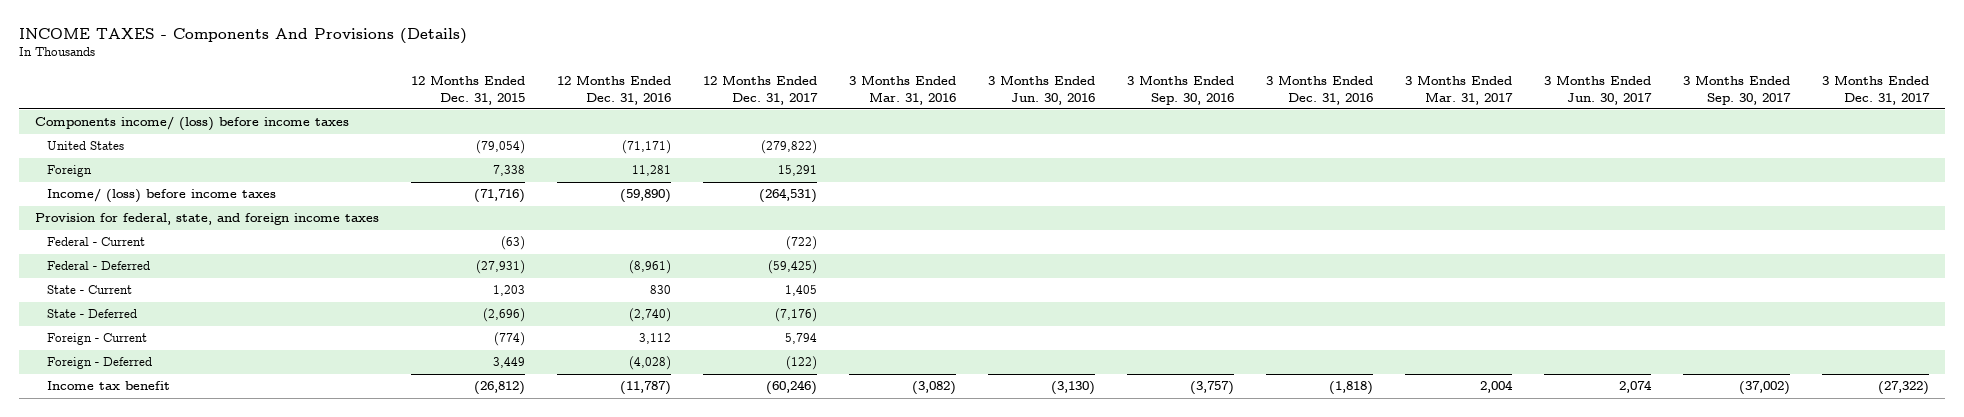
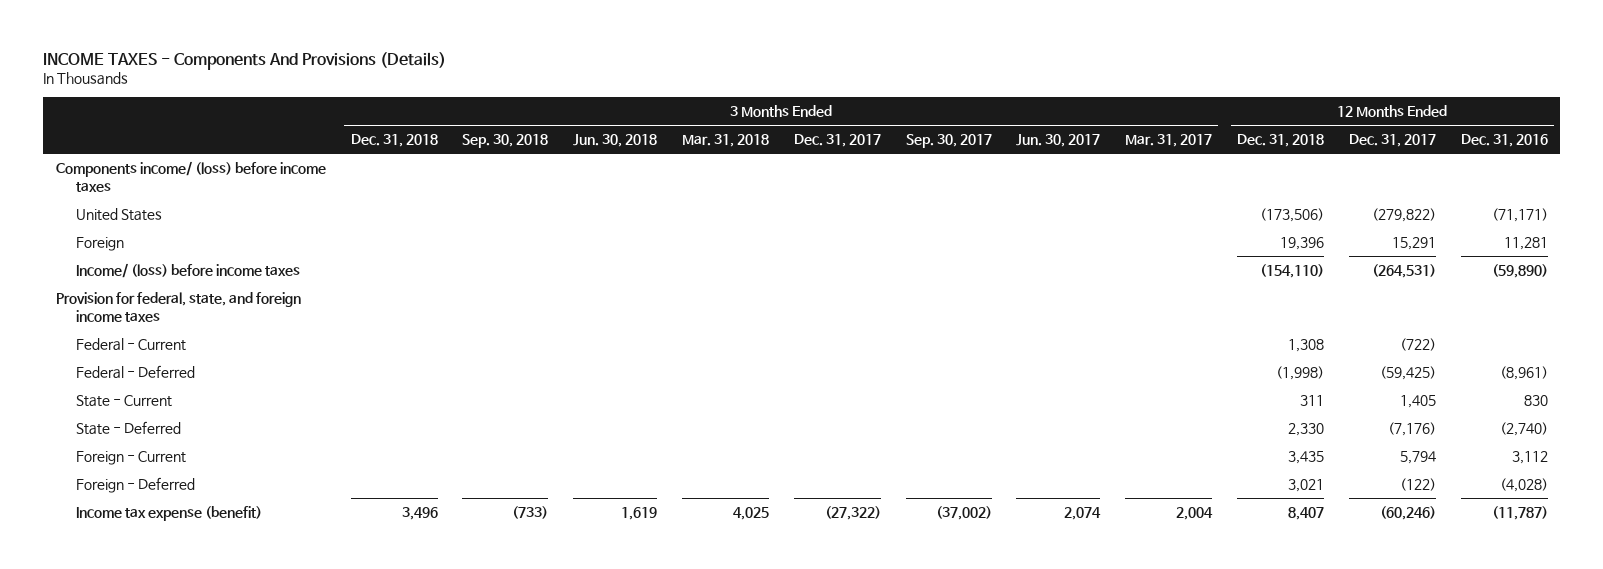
[410,75,525,105] 12 Months Ended Dec. 31, 2015 -> none
[849,75,957,105] 3 Months Ended Mar. 31, 2016 -> none
[988,75,1096,105] 3 Months Ended Jun. 30, 2016 -> none
[1127,75,1235,105] 3 Months Ended Sep. 30, 2016 -> none
[1266,75,1374,105] 3 Months Ended Dec. 31, 2016 -> none
none -> [350,134,438,148] Dec. 31, 2018
none -> [462,134,549,149] Sep. 30, 2018
none -> [573,134,658,148] Jun. 30, 2018
none -> [681,134,769,148] Mar. 31, 2018
none -> [1237,134,1325,148] Dec. 31, 2018
[47,381,171,391] Income tax benefit -> [75,506,262,522] Income tax expense (benefit)

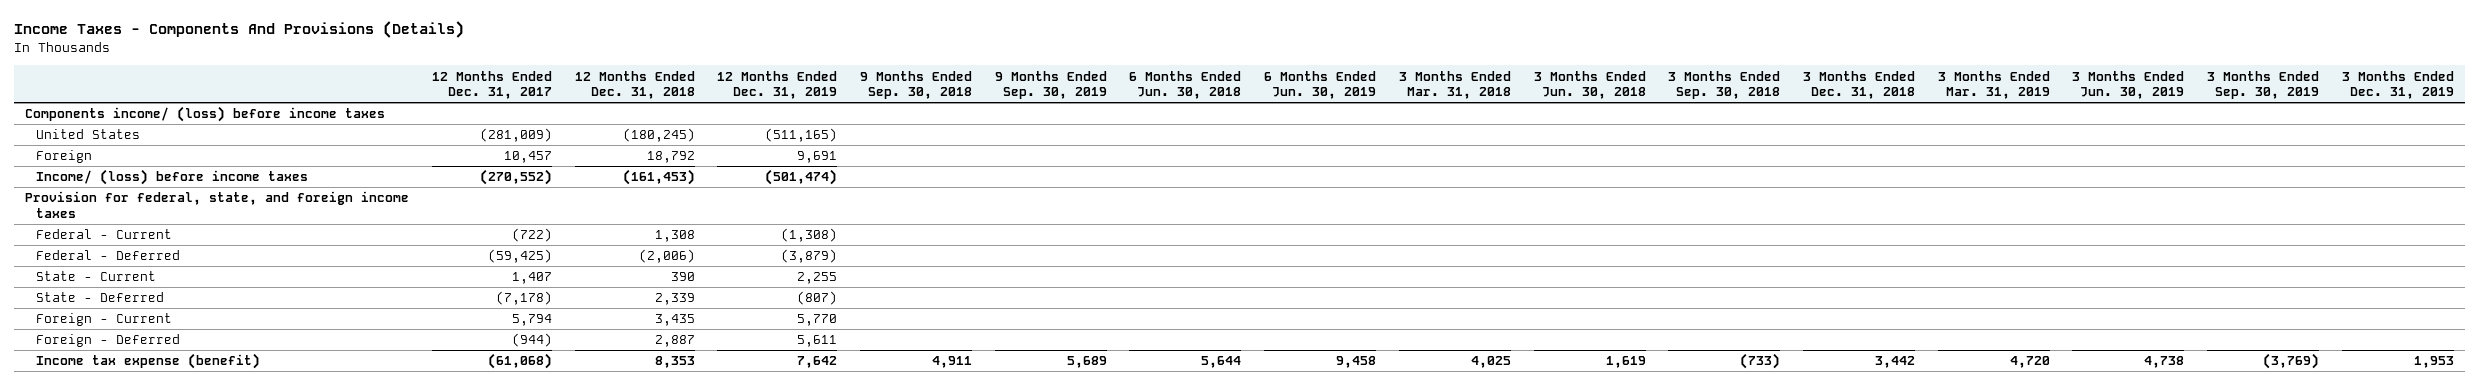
[43,51,447,70] INCOME TAXES - Components And Provisions (Details) -> [13,21,464,39] Income Taxes - Components And Provisions (Details)
[793,134,881,148] Dec. 31, 2017 -> none
[905,134,992,149] Sep. 30, 2017 -> none
[1016,134,1101,148] Jun. 30, 2017 -> none
[1125,134,1213,148] Mar. 31, 2017 -> none
[1460,134,1548,148] Dec. 31, 2016 -> none
none -> [717,70,838,100] 12 Months Ended Dec. 31, 2019
none -> [860,70,973,100] 9 Months Ended Sep. 30, 2018
none -> [994,70,1107,100] 9 Months Ended Sep. 30, 2019
none -> [1129,70,1242,100] 6 Months Ended Jun. 30, 2018
none -> [1264,70,1377,100] 6 Months Ended Jun. 30, 2019
none -> [1937,70,2050,100] 3 Months Ended Mar. 31, 2019
none -> [2072,70,2185,100] 3 Months Ended Jun. 30, 2019
none -> [2207,70,2320,100] 3 Months Ended Sep. 30, 2019
none -> [2341,70,2454,100] 3 Months Ended Dec. 31, 2019
[1260,208,1325,223] (173,506) -> [622,128,695,143] (180,245)
[1371,208,1436,223] (279,822) -> [479,128,552,143] (281,009)
[1280,237,1325,251] 19,396 -> [646,151,695,164] 18,792
[1391,237,1436,251] 15,291 -> [503,151,552,164] 10,457
[1260,264,1325,279] (154,110) -> [622,169,695,186] (161,453)
[1371,264,1436,279] (264,531) -> [479,169,552,186] (270,552)
[1276,366,1325,381] (1,998) -> [638,249,695,264] (2,006)
[1300,395,1325,407] 311 -> [670,272,695,282] 390
[1399,395,1436,409] 1,405 -> [511,272,552,285] 1,407
[1288,423,1325,437] 2,330 -> [654,293,695,306] 2,339
[1387,422,1436,437] (7,176) -> [495,291,552,306] (7,178)
[1288,479,1325,493] 3,021 -> [654,335,695,348] 2,887
[1399,478,1436,492] (122) -> [511,333,552,348] (944)
[401,507,438,521] 3,496 -> [1874,356,1915,369] 3,442
[1288,507,1325,521] 8,407 -> [654,356,695,369] 8,353
[1379,506,1436,521] (60,246) -> [487,353,552,370] (61,068)

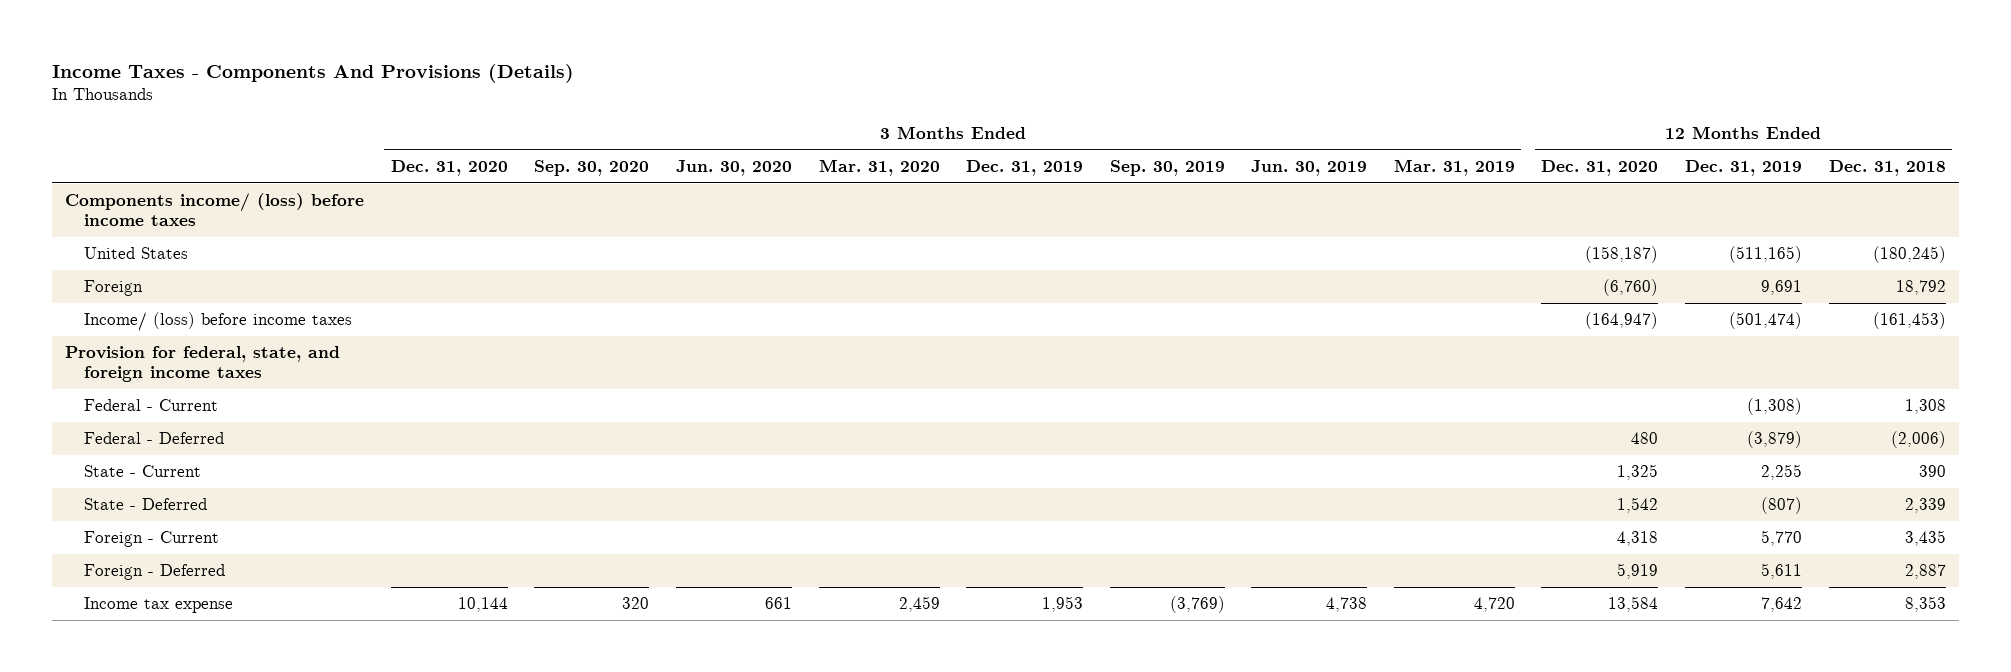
[431,70,552,100] 12 Months Ended Dec. 31, 2017 -> none
[860,70,973,100] 9 Months Ended Sep. 30, 2018 -> none
[994,70,1107,100] 9 Months Ended Sep. 30, 2019 -> none
[1129,70,1242,100] 6 Months Ended Jun. 30, 2018 -> none
[1264,70,1377,100] 6 Months Ended Jun. 30, 2019 -> none
[1398,70,1511,100] 3 Months Ended Mar. 31, 2018 -> none
[1533,70,1646,100] 3 Months Ended Jun. 30, 2018 -> none
[1668,70,1781,100] 3 Months Ended Sep. 30, 2018 -> none
[1802,70,1915,100] 3 Months Ended Dec. 31, 2018 -> none
none -> [390,159,508,176] Dec. 31, 2020
none -> [534,159,650,176] Sep. 30, 2020
none -> [675,159,792,176] Jun. 30, 2020
none -> [818,158,940,176] Mar. 31, 2020
none -> [1541,159,1659,176] Dec. 31, 2020
[35,353,260,370] Income tax expense (benefit) -> [83,597,233,614] Income tax expense

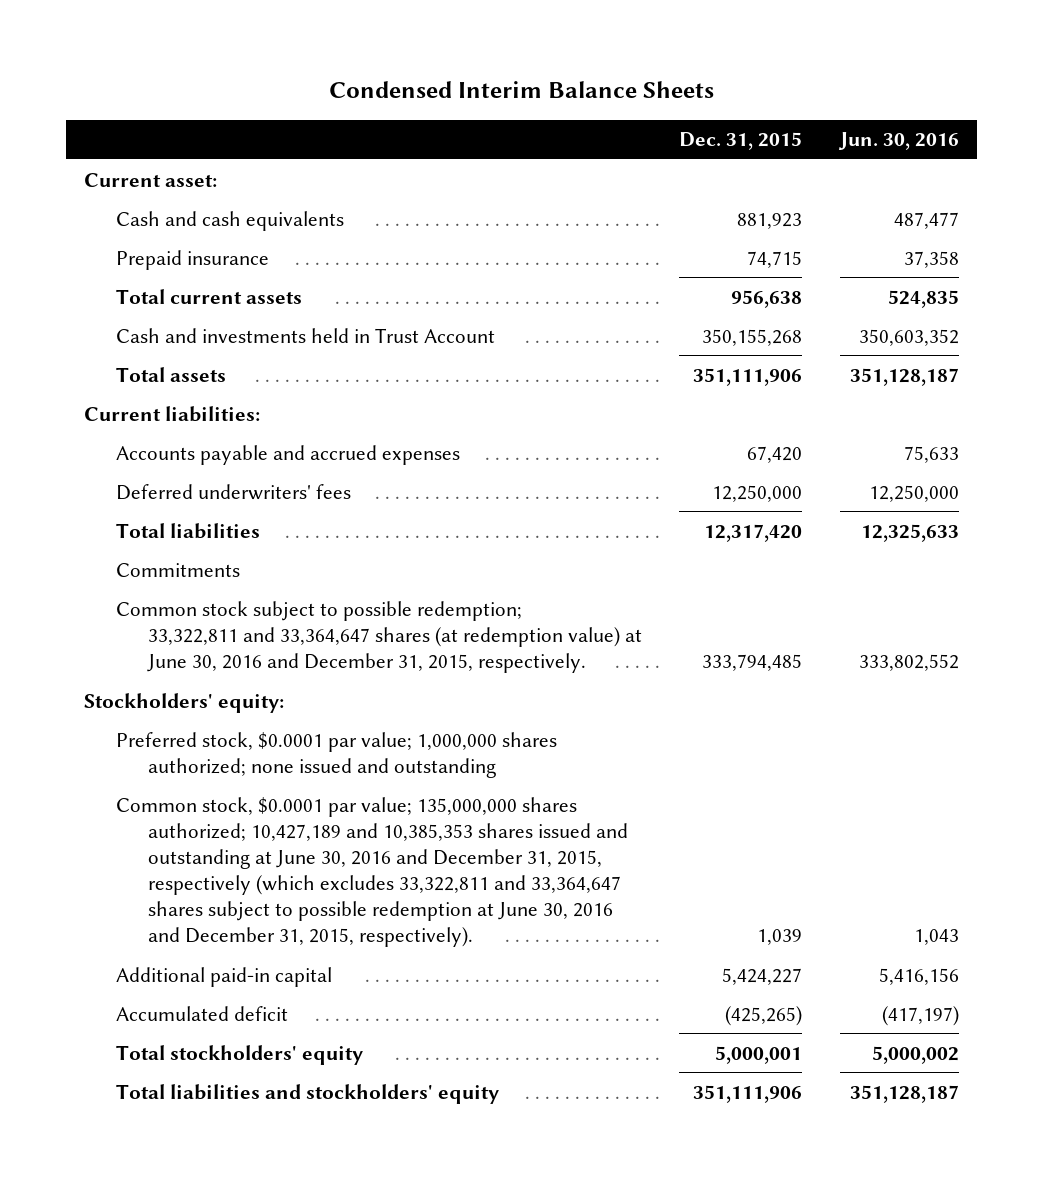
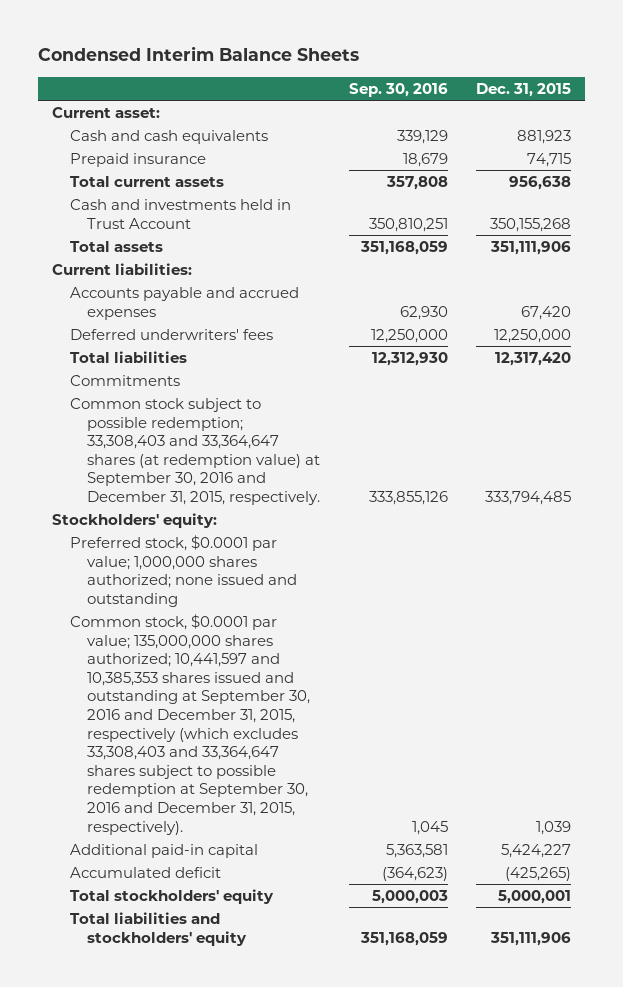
[837,132,959,151] Jun. 30, 2016 -> none
none -> [348,82,448,97] Sep. 30, 2016
[116,600,642,673] Common stock subject to possible redemption; 33,322,811 and 33,364,647 shares (at redemption value) at June 30, 2016 and December 31, 2015, respectively. -> [69,398,321,506] Common stock subject to possible redemption; 33,308,403 and 33,364,647 shares (at redemption value) at September 30, 2016 and December 31, 2015, respectively.
[116,796,628,948] Common stock, $0.0001 par value; 135,000,000 shares authorized; 10,427,189 and 10,385,353 shares issued and outstanding at June 30, 2016 and December 31, 2015, respectively (which excludes 33,322,811 and 33,364,647 shares subject to possible redemption at June 30, 2016 and December 31, 2015, respectively). -> [69,614,311,835] Common stock, $0.0001 par value; 135,000,000 shares authorized; 10,441,597 and 10,385,353 shares issued and outstanding at September 30, 2016 and December 31, 2015, respectively (which excludes 33,308,403 and 33,364,647 shares subject to possible redemption at September 30, 2016 and December 31, 2015, respectively).

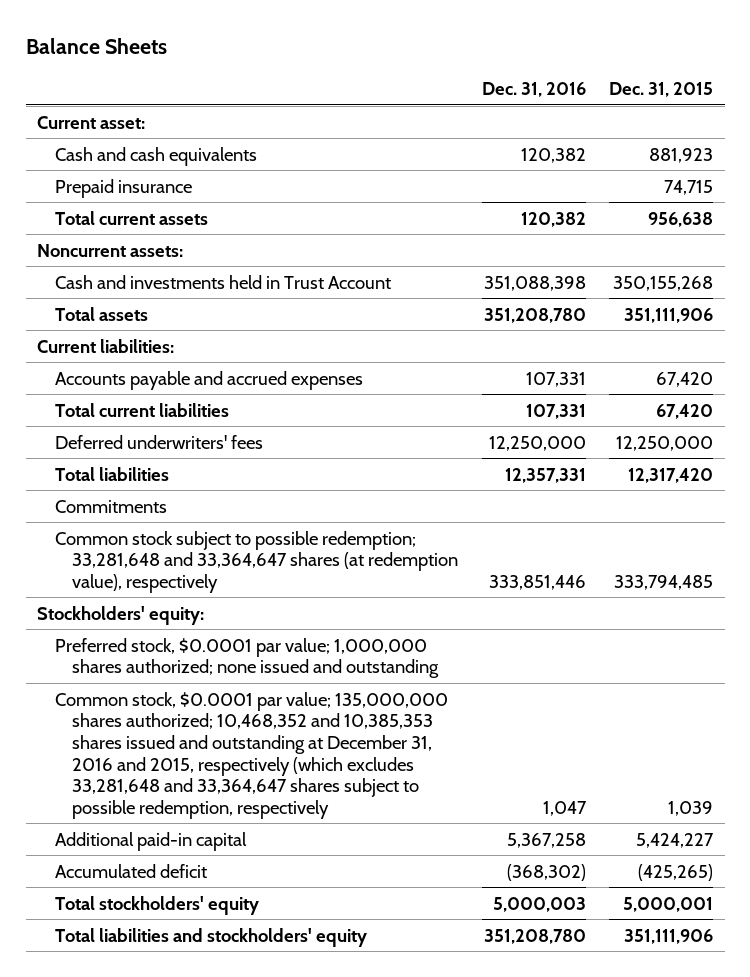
[37,46,359,62] Condensed Interim Balance Sheets -> [25,38,167,55] Balance Sheets
[348,82,448,97] Sep. 30, 2016 -> none
none -> [481,82,586,98] Dec. 31, 2016
none -> [37,243,184,257] Noncurrent assets:
none -> [54,402,229,417] Total current liabilities
[69,398,321,506] Common stock subject to possible redemption; 33,308,403 and 33,364,647 shares (at redemption value) at September 30, 2016 and December 31, 2015, respectively. -> [54,530,459,593] Common stock subject to possible redemption; 33,281,648 and 33,364,647 shares (at redemption value), respectively
[69,614,311,835] Common stock, $0.0001 par value; 135,000,000 shares authorized; 10,441,597 and 10,385,353 shares issued and outstanding at September 30, 2016 and December 31, 2015, respectively (which excludes 33,308,403 and 33,364,647 shares subject to possible redemption at September 30, 2016 and December 31, 2015, respectively). -> [54,691,448,819] Common stock, $0.0001 par value; 135,000,000 shares authorized; 10,468,352 and 10,385,353 shares issued and outstanding at December 31, 2016 and 2015, respectively (which excludes 33,281,648 and 33,364,647 shares subject to possible redemption, respectively

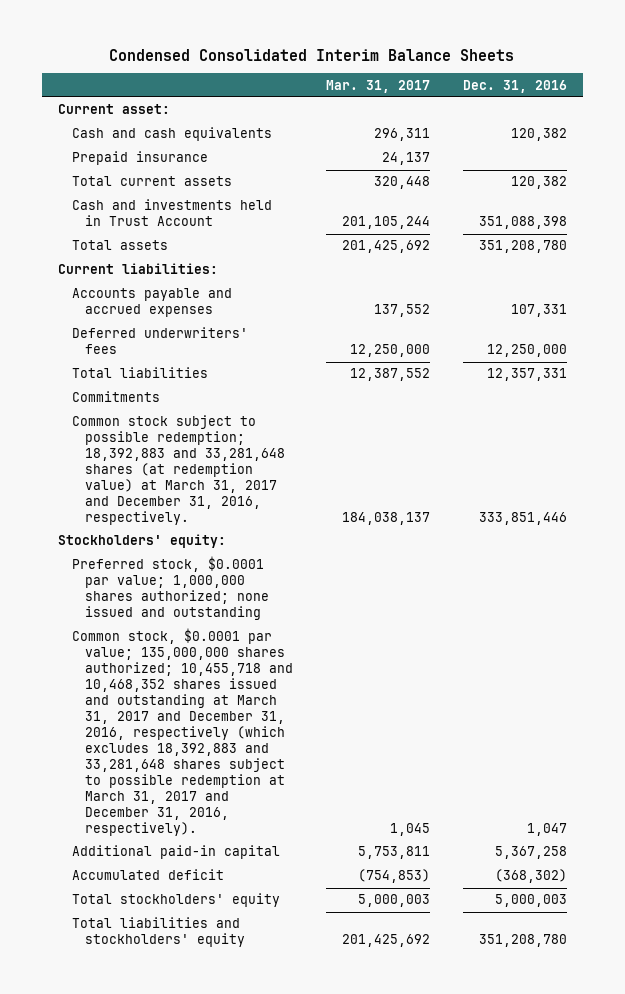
[25,38,167,55] Balance Sheets -> [109,48,515,61] Condensed Consolidated Interim Balance Sheets
[608,82,713,98] Dec. 31, 2015 -> none
none -> [326,79,431,93] Mar. 31, 2017
[37,243,184,257] Noncurrent assets: -> none
[54,402,229,417] Total current liabilities -> none
[54,530,459,593] Common stock subject to possible redemption; 33,281,648 and 33,364,647 shares (at redemption value), respectively -> [71,415,286,526] Common stock subject to possible redemption; 18,392,883 and 33,281,648 shares (at redemption value) at March 31, 2017 and December 31, 2016, respectively.
[54,691,448,819] Common stock, $0.0001 par value; 135,000,000 shares authorized; 10,468,352 and 10,385,353 shares issued and outstanding at December 31, 2016 and 2015, respectively (which excludes 33,281,648 and 33,364,647 shares subject to possible redemption, respectively -> [71,628,294,837] Common stock, $0.0001 par value; 135,000,000 shares authorized; 10,455,718 and 10,468,352 shares issued and outstanding at March 31, 2017 and December 31, 2016, respectively (which excludes 18,392,883 and 33,281,648 shares subject to possible redemption at March 31, 2017 and December 31, 2016, respectively).

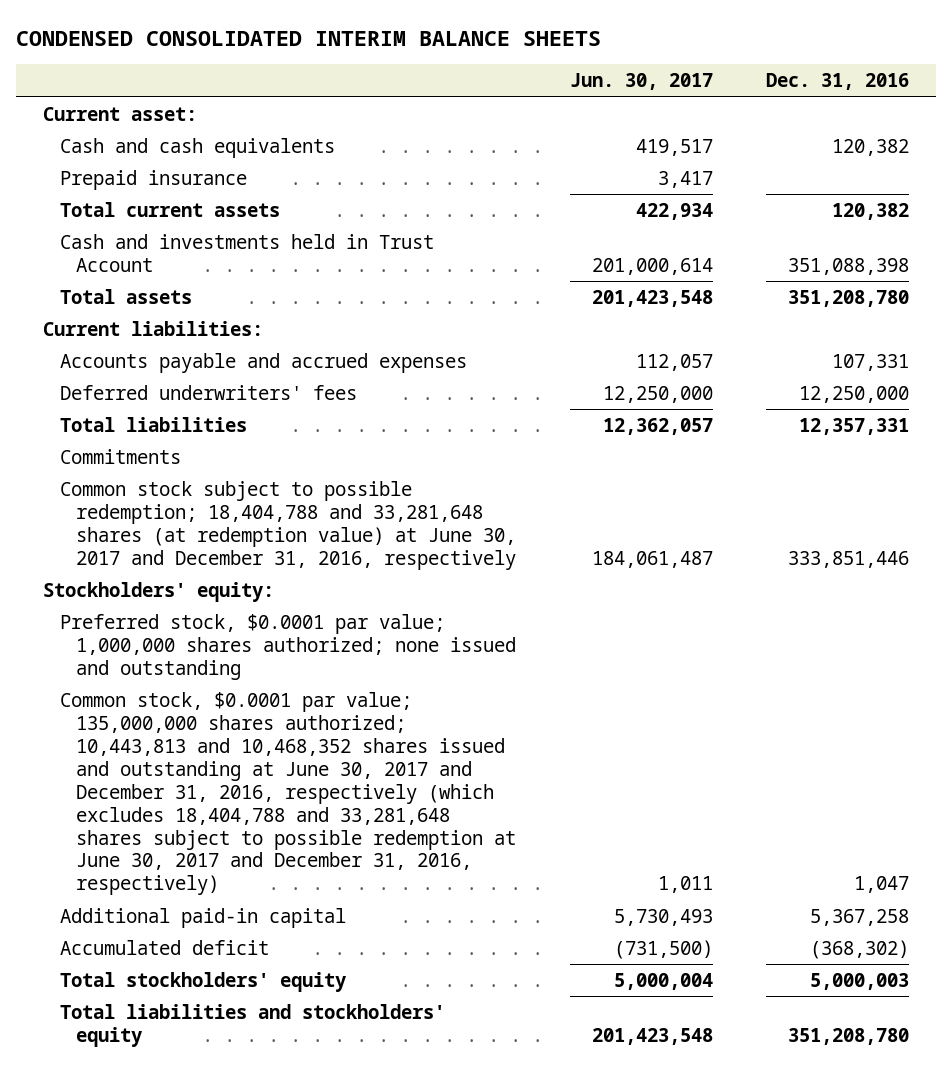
[109,48,515,61] Condensed Consolidated Interim Balance Sheets -> [16,30,602,46] CONDENSED CONSOLIDATED INTERIM BALANCE SHEETS
[326,79,431,93] Mar. 31, 2017 -> none
none -> [569,73,713,91] Jun. 30, 2017
[71,415,286,526] Common stock subject to possible redemption; 18,392,883 and 33,281,648 shares (at redemption value) at March 31, 2017 and December 31, 2016, respectively. -> [59,481,516,570] Common stock subject to possible redemption; 18,404,788 and 33,281,648 shares (at redemption value) at June 30, 2017 and December 31, 2016, respectively
[71,628,294,837] Common stock, $0.0001 par value; 135,000,000 shares authorized; 10,455,718 and 10,468,352 shares issued and outstanding at March 31, 2017 and December 31, 2016, respectively (which excludes 18,392,883 and 33,281,648 shares subject to possible redemption at March 31, 2017 and December 31, 2016, respectively). -> [59,692,516,896] Common stock, $0.0001 par value; 135,000,000 shares authorized; 10,443,813 and 10,468,352 shares issued and outstanding at June 30, 2017 and December 31, 2016, respectively (which excludes 18,404,788 and 33,281,648 shares subject to possible redemption at June 30, 2017 and December 31, 2016, respectively)

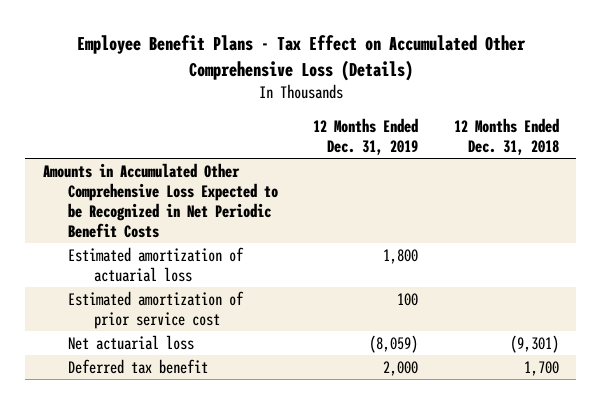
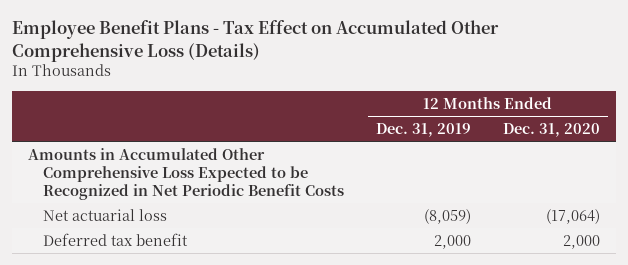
[453,117,559,155] 12 Months Ended Dec. 31, 2018 -> none
none -> [503,123,601,138] Dec. 31, 2020
[68,246,245,282] Estimated amortization of actuarial loss -> none
[68,290,245,329] Estimated amortization of prior service cost -> none

